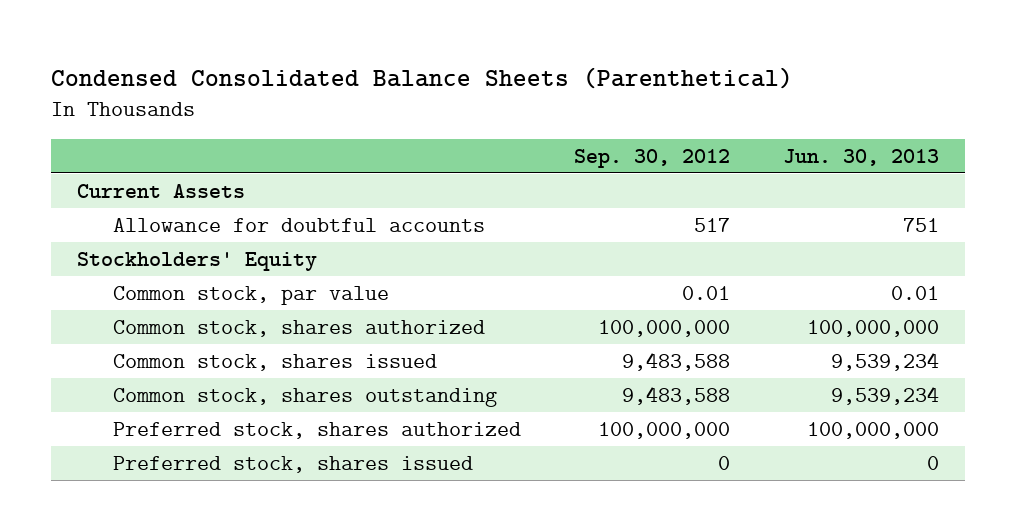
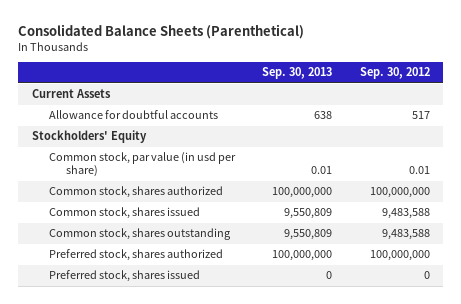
[50,66,793,89] Condensed Consolidated Balance Sheets (Parenthetical) -> [18,23,305,39] Consolidated Balance Sheets (Parenthetical)
[782,148,939,166] Jun. 30, 2013 -> none
none -> [262,67,333,80] Sep. 30, 2013
[112,285,389,305] Common stock, par value -> [48,152,236,178] Common stock, par value (in usd per share)

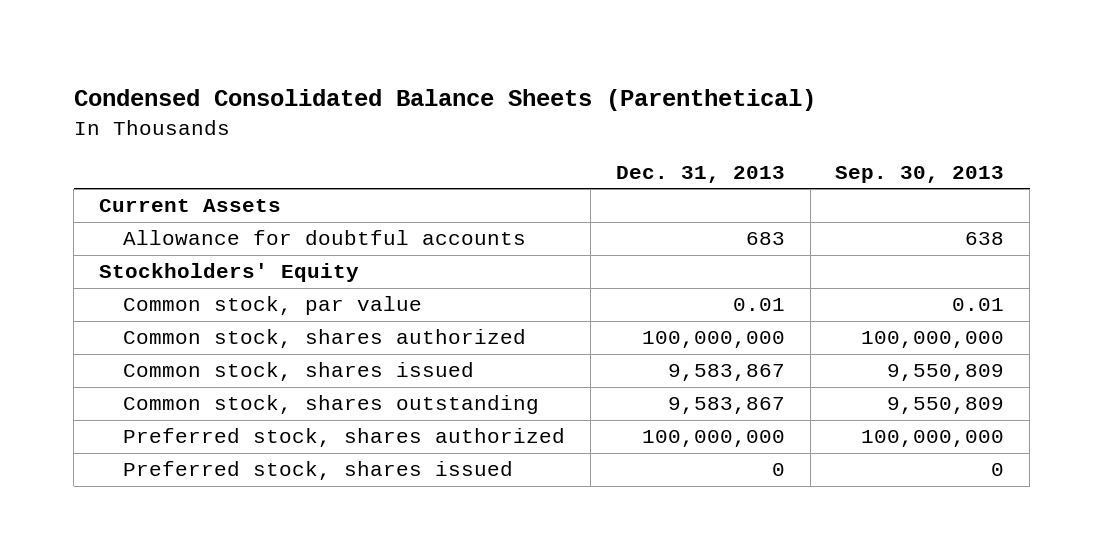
[18,23,305,39] Consolidated Balance Sheets (Parenthetical) -> [73,89,816,112] Condensed Consolidated Balance Sheets (Parenthetical)
[359,67,430,80] Sep. 30, 2012 -> none
none -> [615,166,785,184] Dec. 31, 2013
[48,152,236,178] Common stock, par value (in usd per share) -> [123,296,423,316] Common stock, par value

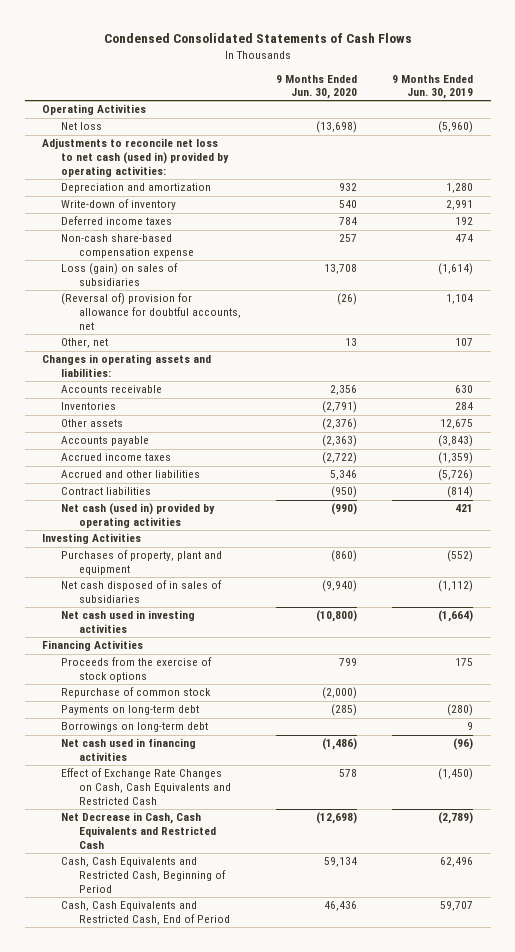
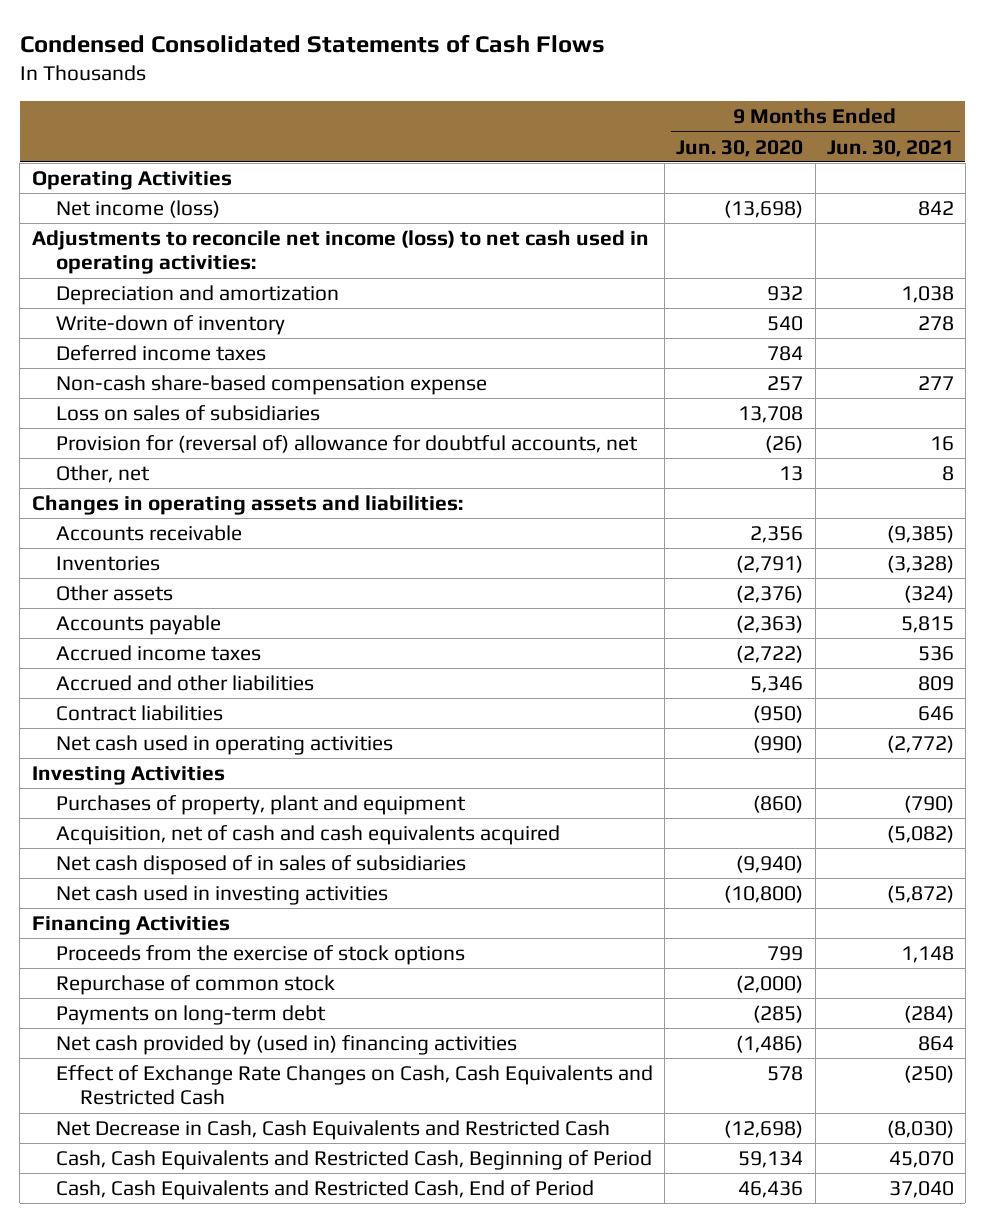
[392,74,474,100] 9 Months Ended Jun. 30, 2019 -> none
none -> [826,139,954,157] Jun. 30, 2021
[60,122,102,131] Net loss -> [55,199,220,218] Net income (loss)
[42,138,229,177] Adjustments to reconcile net loss to net cash (used in) provided by operating activities: -> [31,229,649,275] Adjustments to reconcile net income (loss) to net cash used in operating activities:
[60,263,178,287] Loss (gain) on sales of subsidiaries -> [55,404,320,421] Loss on sales of subsidiaries
[60,293,242,330] (Reversal of) provision for allowance for doubtful accounts, net -> [55,434,638,453] Provision for (reversal of) allowance for doubtful accounts, net
[60,503,215,529] Net cash (used in) provided by operating activities -> [55,734,393,755] Net cash used in operating activities
none -> [55,824,560,845] Acquisition, net of cash and cash equivalents acquired
[60,722,208,733] Borrowings on long-term debt -> none
[60,738,196,762] Net cash used in financing activities -> [55,1034,517,1055] Net cash provided by (used in) financing activities

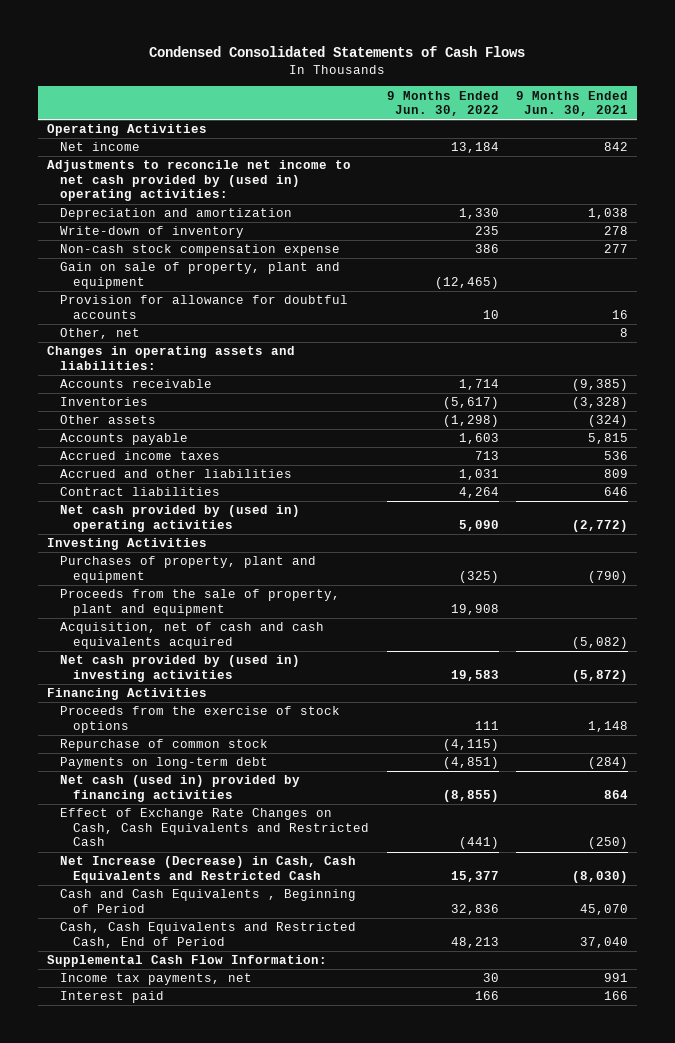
[676,139,804,157] Jun. 30, 2020 -> none
none -> [386,90,499,117] 9 Months Ended Jun. 30, 2022
[55,199,220,218] Net income (loss) -> [59,142,140,152] Net income
[31,229,649,275] Adjustments to reconcile net income (loss) to net cash used in operating activities: -> [46,160,351,202] Adjustments to reconcile net income to net cash provided by (used in) operating activities:
[55,344,266,361] Deferred income taxes -> none
[55,404,320,421] Loss on sales of subsidiaries -> none
[55,374,487,395] Non-cash share-based compensation expense -> [59,244,340,257] Non-cash stock compensation expense
none -> [59,262,340,289] Gain on sale of property, plant and equipment
[55,434,638,453] Provision for (reversal of) allowance for doubtful accounts, net -> [59,295,348,319] Provision for allowance for doubtful accounts
[55,734,393,755] Net cash used in operating activities -> [59,505,300,532] Net cash provided by (used in) operating activities
none -> [59,589,340,616] Proceeds from the sale of property, plant and equipment
[55,854,466,875] Net cash disposed of in sales of subsidiaries -> none
[55,884,388,905] Net cash used in investing activities -> [59,655,300,682] Net cash provided by (used in) investing activities
[55,1034,517,1055] Net cash provided by (used in) financing activities -> [59,775,300,802] Net cash (used in) provided by financing activities
[55,1119,610,1140] Net Decrease in Cash, Cash Equivalents and Restricted Cash -> [59,856,356,883] Net Increase (Decrease) in Cash, Cash Equivalents and Restricted Cash
[55,1149,652,1170] Cash, Cash Equivalents and Restricted Cash, Beginning of Period -> [59,889,356,913] Cash and Cash Equivalents , Beginning of Period
none -> [46,955,327,968] Supplemental Cash Flow Information:
none -> [59,973,252,986] Income tax payments, net
none -> [59,991,164,1004] Interest paid

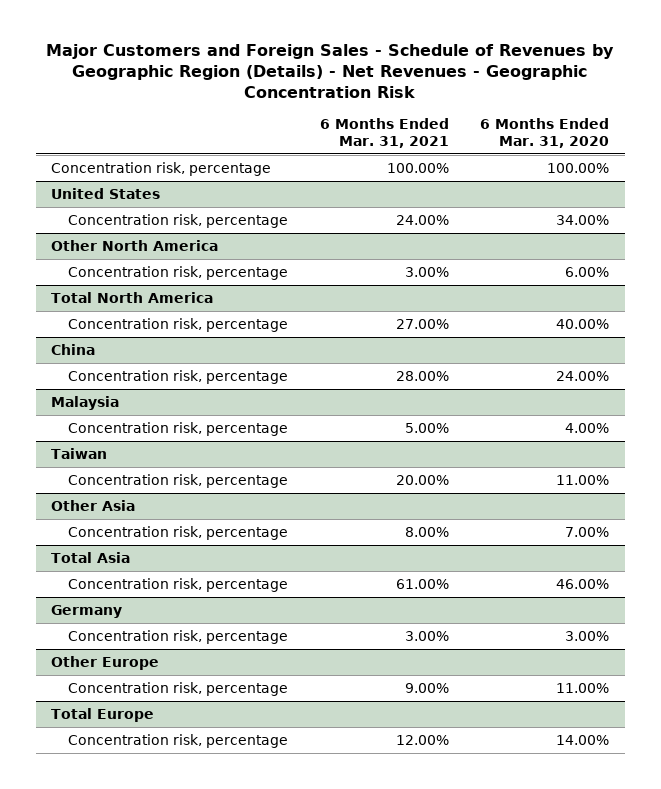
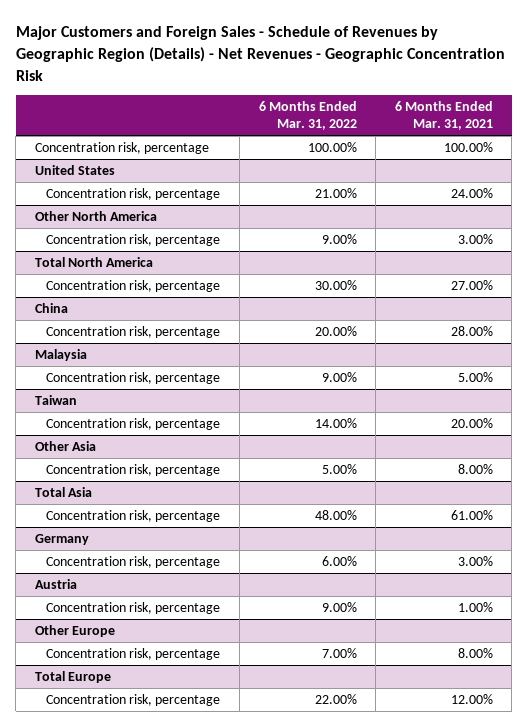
[480,117,610,148] 6 Months Ended Mar. 31, 2020 -> none
none -> [258,101,357,131] 6 Months Ended Mar. 31, 2022
none -> [34,578,77,589] Austria
none -> [46,601,221,614] Concentration risk, percentage
[404,682,449,693] 9.00% -> [457,647,493,658] 8.00%

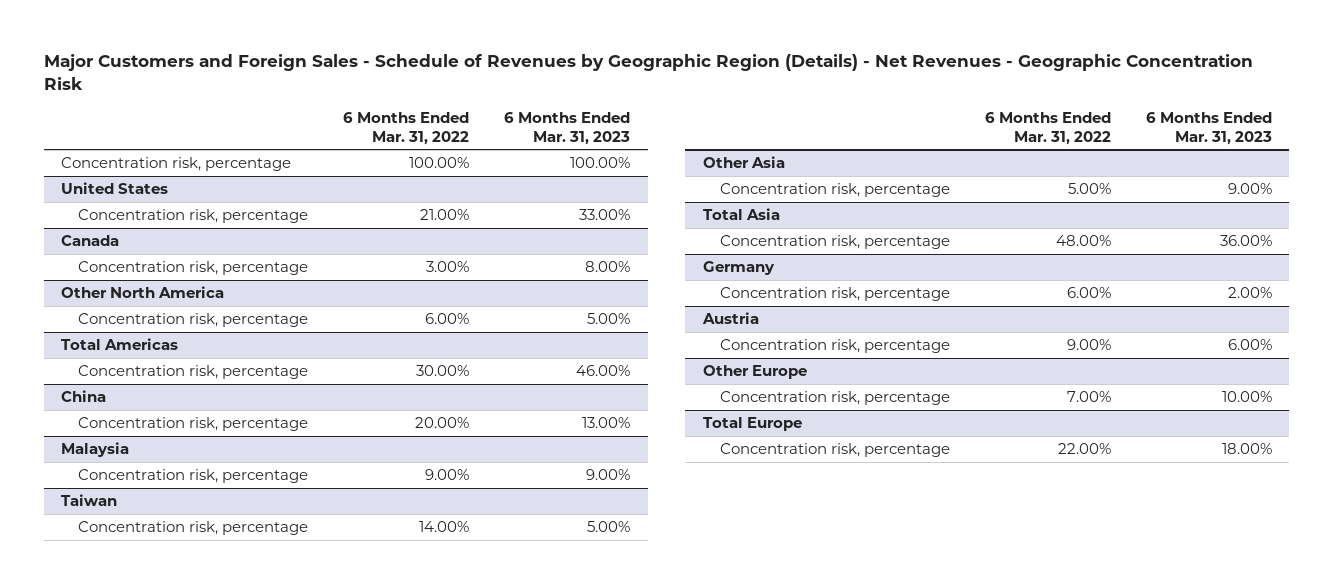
[394,101,493,131] 6 Months Ended Mar. 31, 2021 -> none
none -> [504,111,631,145] 6 Months Ended Mar. 31, 2023
none -> [61,235,120,247] Canada
none -> [77,261,308,276] Concentration risk, percentage
[321,233,357,244] 9.00% -> [425,313,470,325] 6.00%
[34,256,153,267] Total North America -> [61,338,179,351] Total Americas

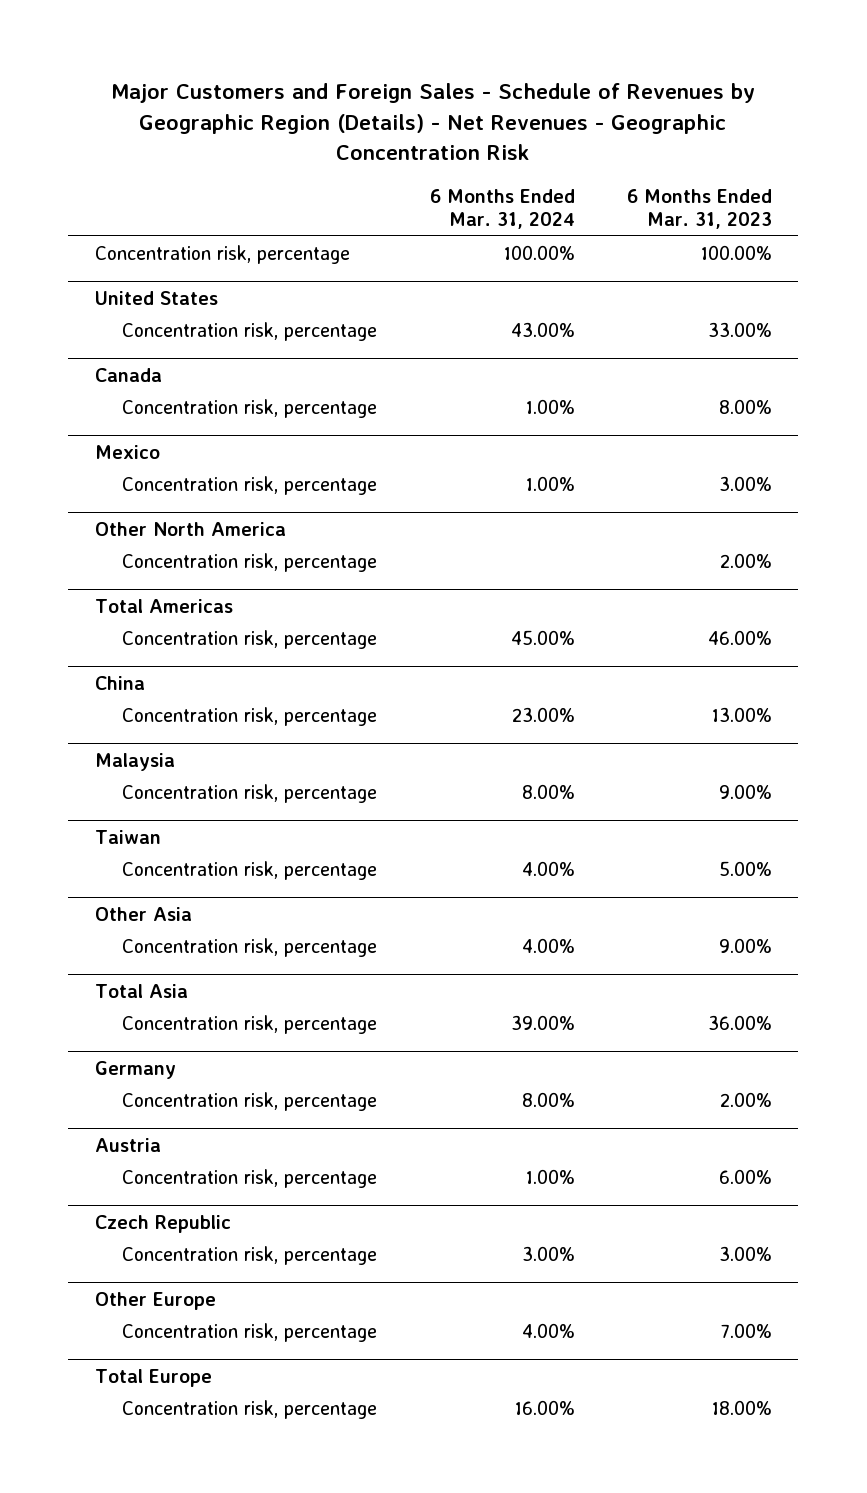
[343,111,470,145] 6 Months Ended Mar. 31, 2022 -> none
none -> [429,189,575,230] 6 Months Ended Mar. 31, 2024
none -> [94,444,160,459] Mexico
none -> [122,476,378,496] Concentration risk, percentage
[587,313,631,325] 5.00% -> [720,553,773,569] 2.00%
none -> [94,1214,231,1233] Czech Republic
none -> [122,1246,378,1266] Concentration risk, percentage
[1221,391,1272,403] 10.00% -> [720,1323,773,1339] 7.00%

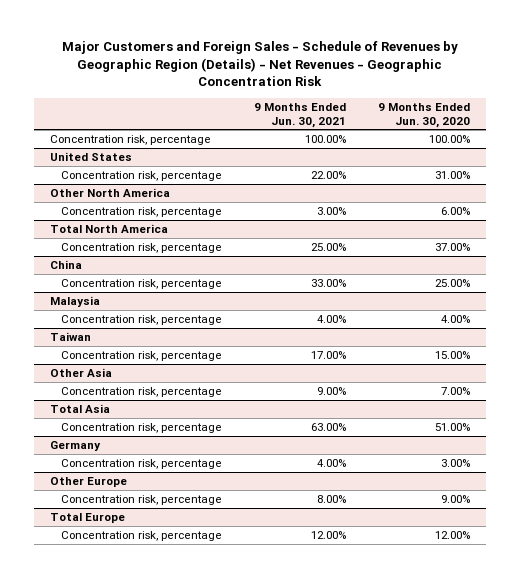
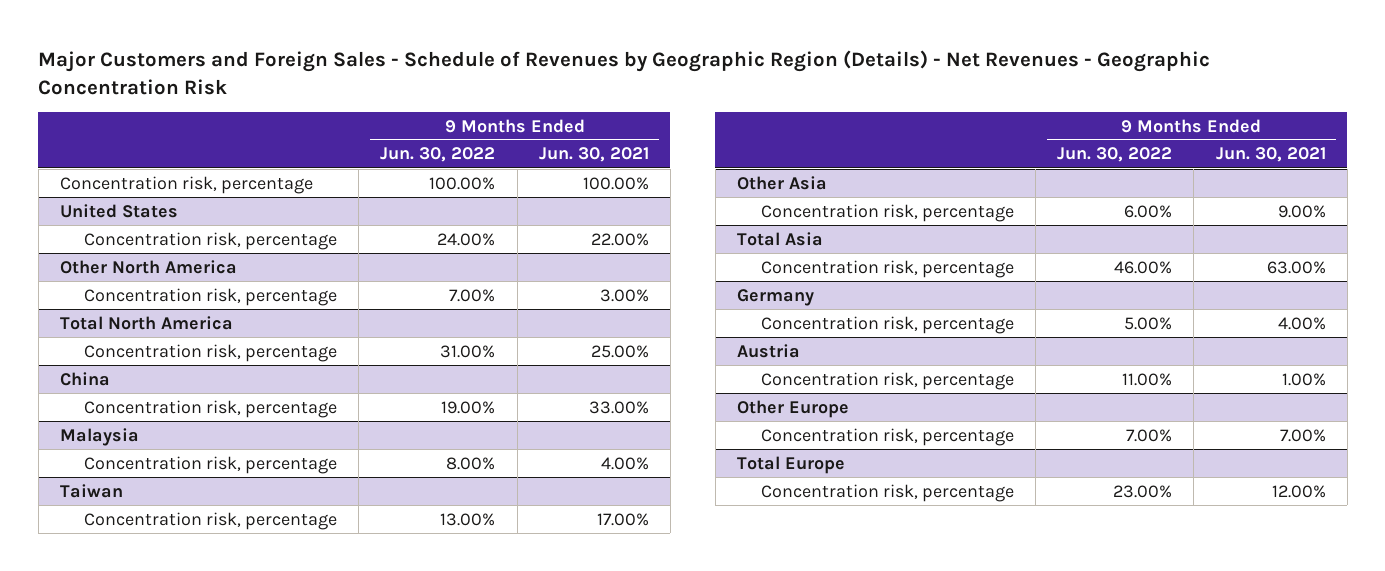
[377,102,470,128] 9 Months Ended Jun. 30, 2020 -> none
none -> [380,147,496,163] Jun. 30, 2022
none -> [736,343,800,358] Austria
none -> [761,371,1015,390] Concentration risk, percentage
[316,494,346,503] 8.00% -> [1279,428,1326,442] 7.00%

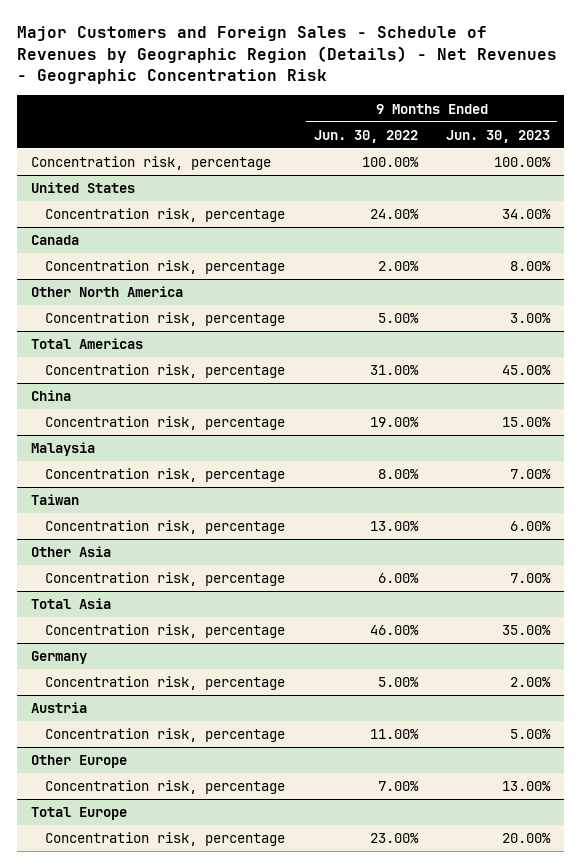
[538,147,649,163] Jun. 30, 2021 -> none
none -> [445,129,550,143] Jun. 30, 2023
none -> [30,235,79,246] Canada
none -> [45,260,286,275] Concentration risk, percentage
[449,288,496,302] 7.00% -> [377,313,419,324] 5.00%
[59,315,233,330] Total North America -> [30,338,143,350] Total Americas

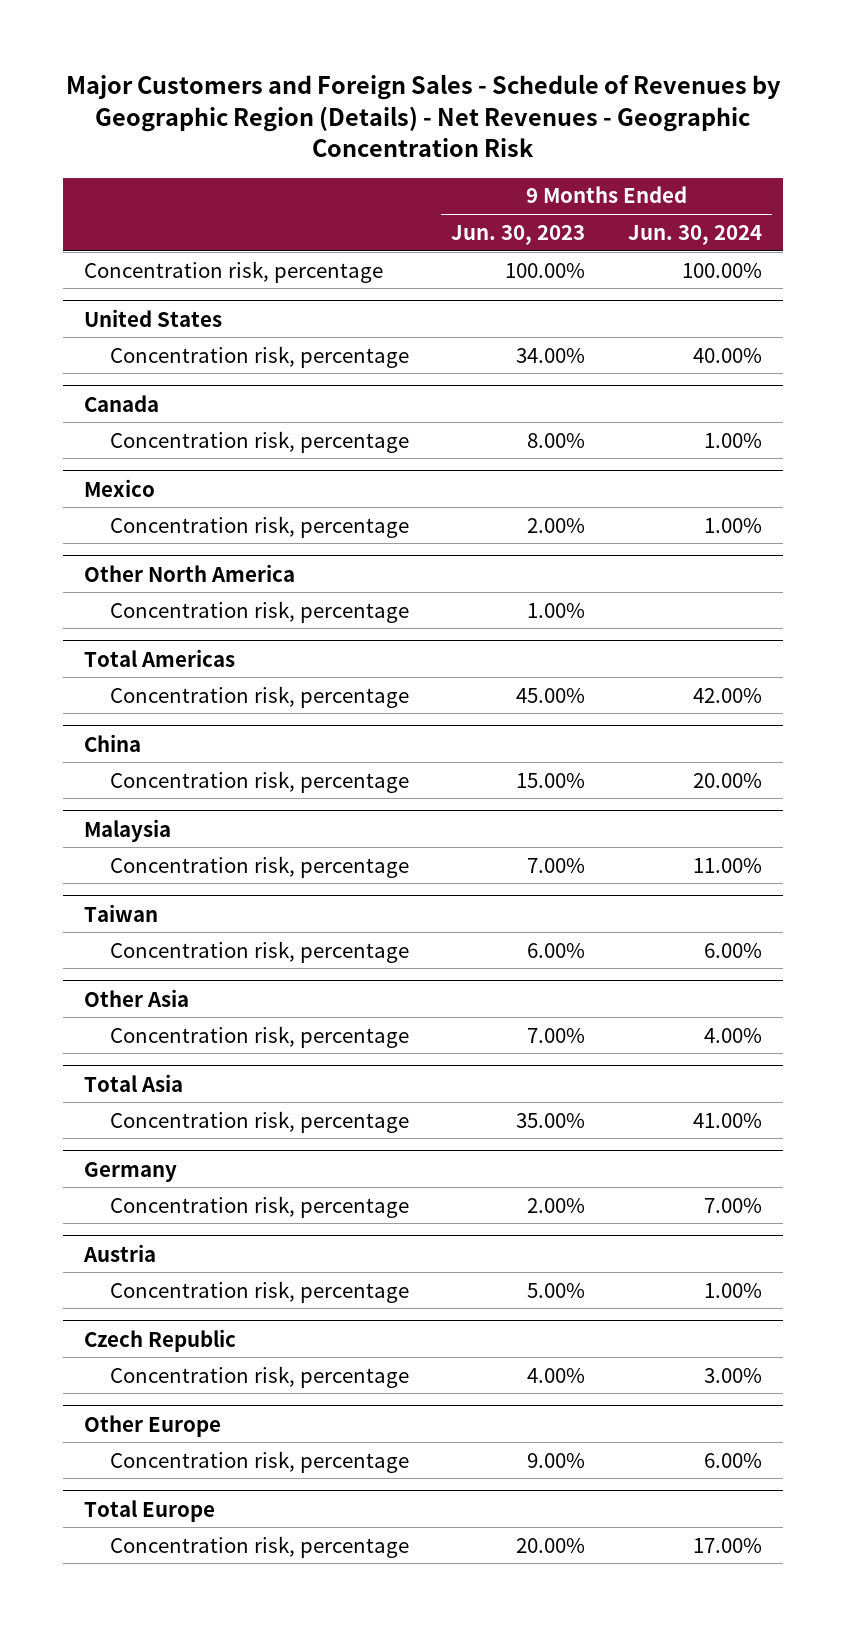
[313,129,418,143] Jun. 30, 2022 -> none
none -> [627,224,762,245] Jun. 30, 2024
none -> [84,478,156,497] Mexico
none -> [109,515,409,538] Concentration risk, percentage
[509,313,551,324] 3.00% -> [527,602,586,618] 1.00%
none -> [84,1328,237,1352] Czech Republic
none -> [109,1365,409,1388] Concentration risk, percentage
[501,781,551,792] 13.00% -> [527,1452,586,1468] 9.00%

